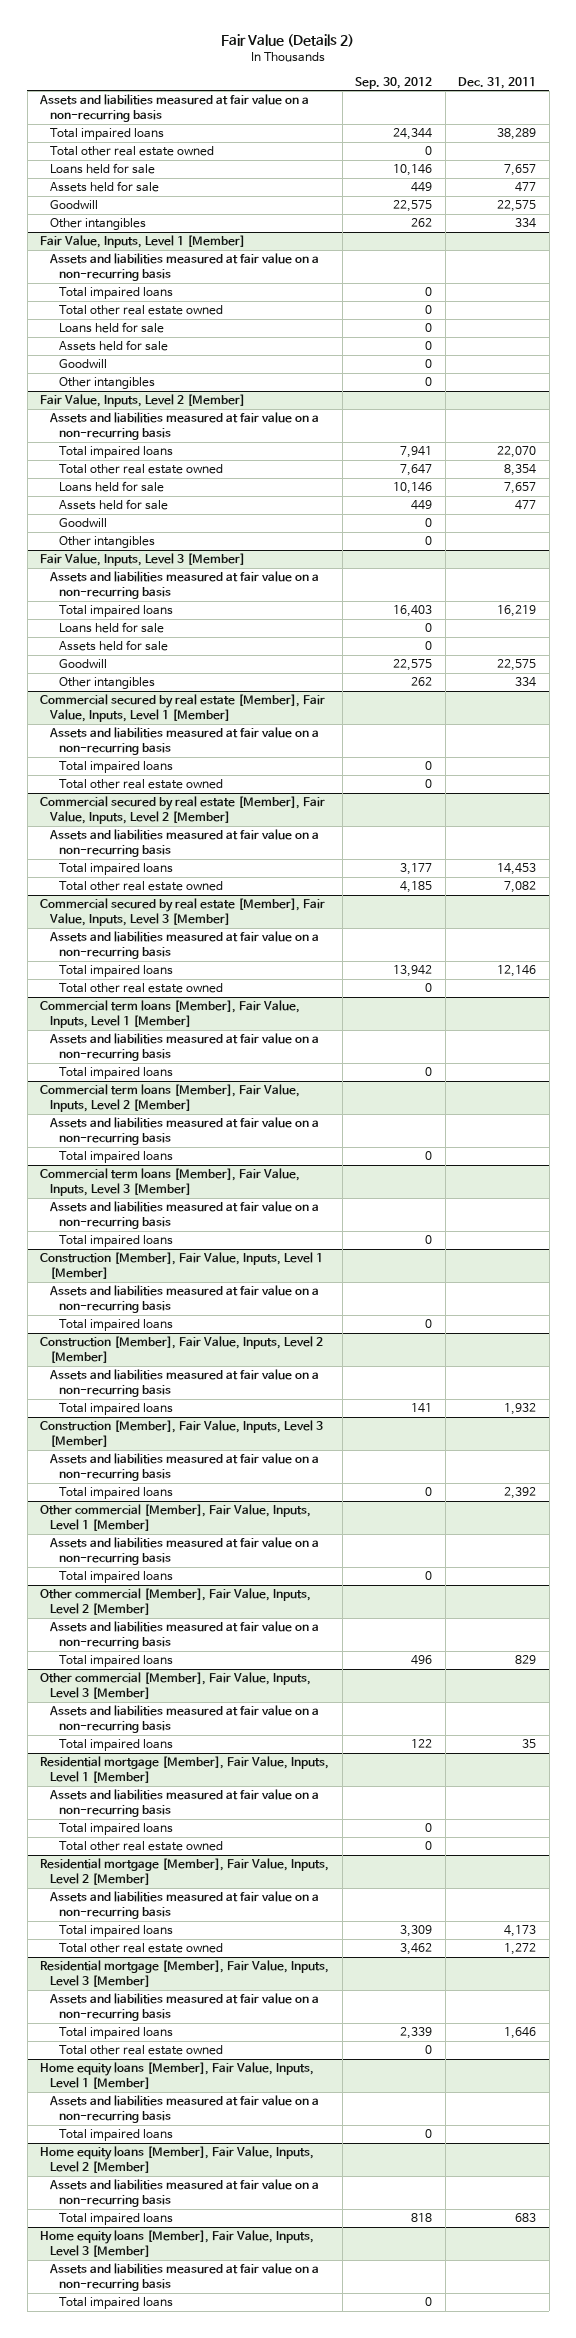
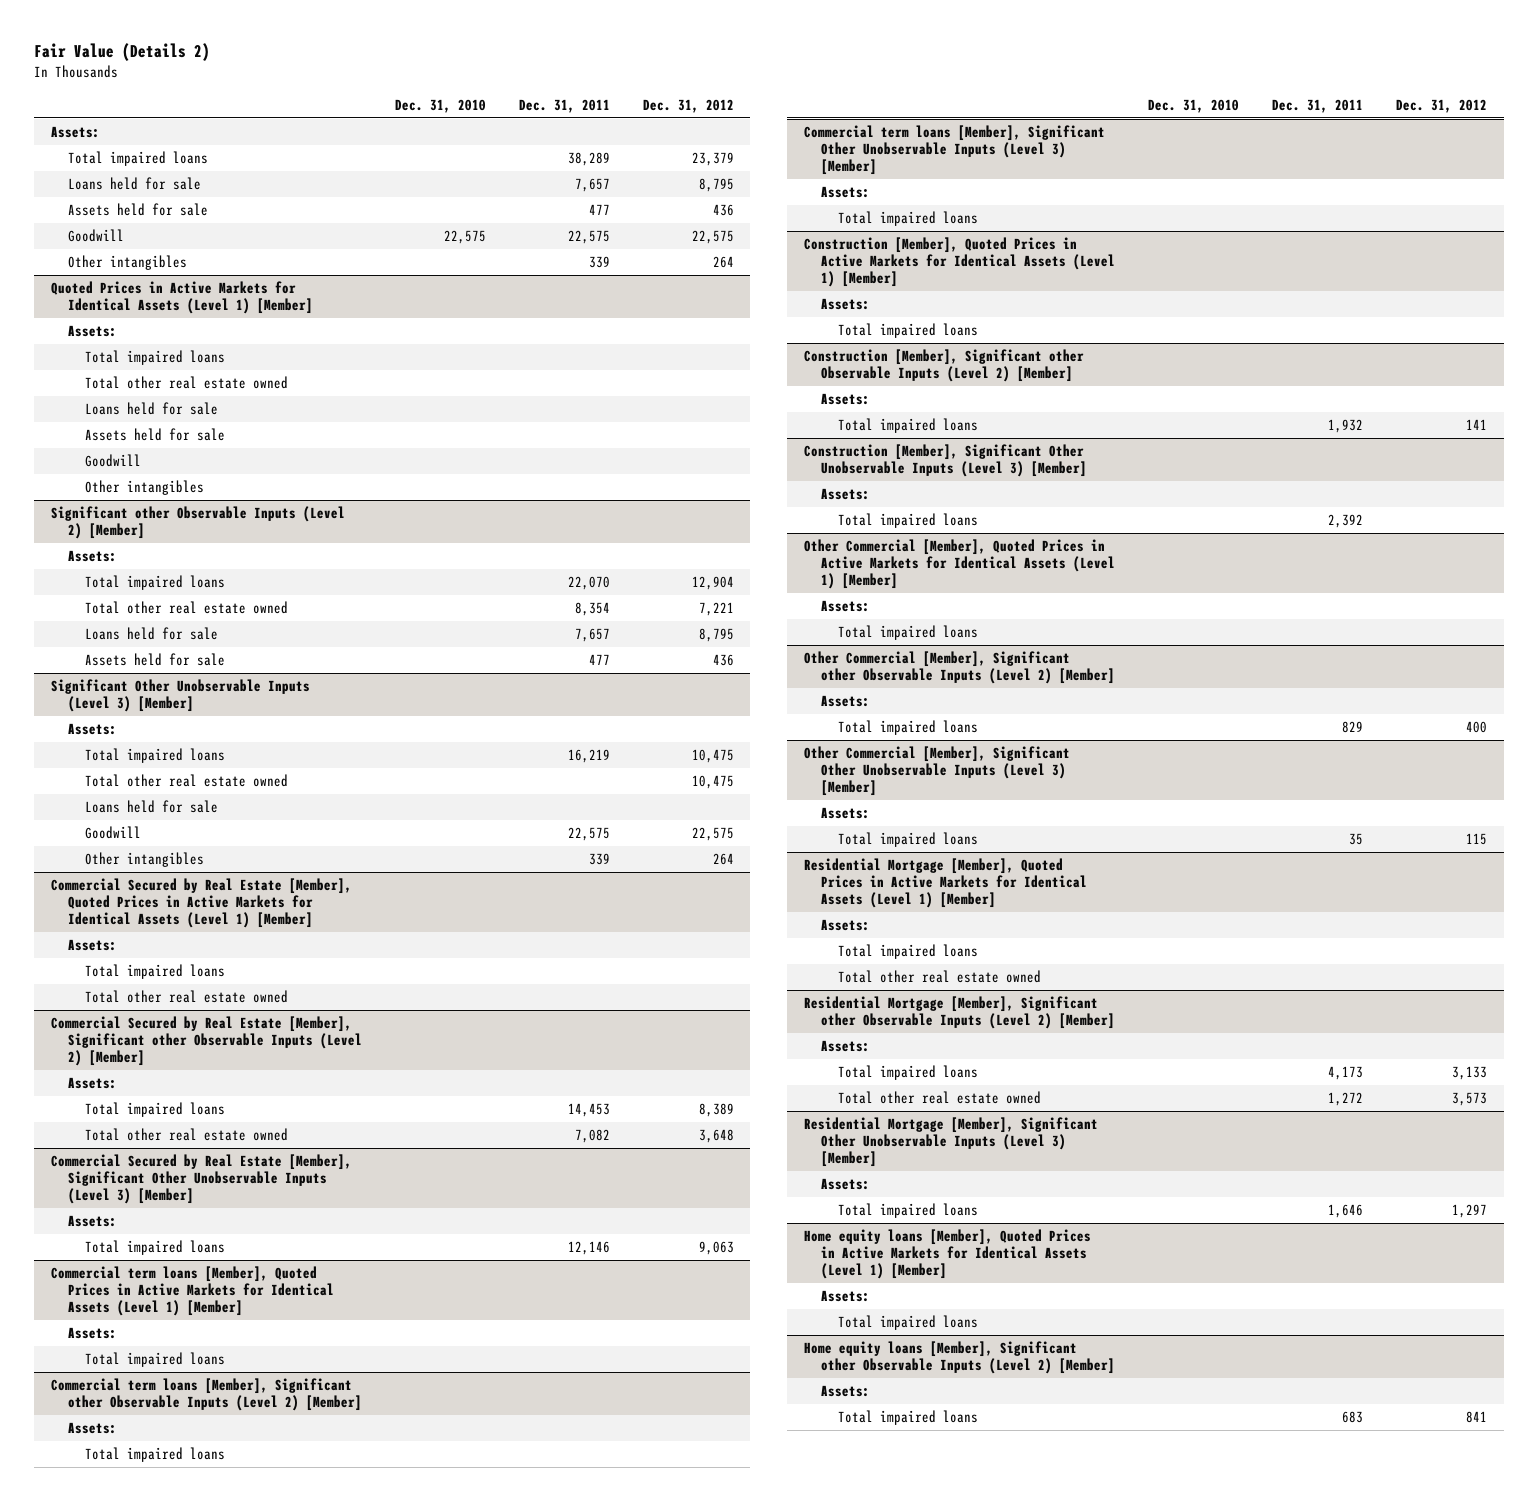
[355,76,433,89] Sep. 30, 2012 -> none
none -> [394,98,486,113] Dec. 31, 2010
none -> [642,98,734,113] Dec. 31, 2012
[39,94,310,123] Assets and liabilities measured at fair value on a non-recurring basis -> none
none -> [50,126,100,139] Assets:
[49,146,214,157] Total other real estate owned -> none
[40,235,246,249] Fair Value, Inputs, Level 1 [Member] -> none
[48,253,319,282] Assets and liabilities measured at fair value on a non-recurring basis -> none
[59,287,174,300] Total impaired loans -> none
[59,305,224,316] Total other real estate owned -> none
[59,322,165,334] Loans held for sale -> none
[59,340,169,352] Assets held for sale -> none
[59,359,108,369] Goodwill -> none
[59,377,156,390] Other intangibles -> none
[48,412,319,441] Assets and liabilities measured at fair value on a non-recurring basis -> none
[515,218,537,229] 334 -> [588,256,610,269] 339
none -> [50,281,313,315] Quoted Prices in Active Markets for Identical Assets (Level 1) [Member]
none -> [67,325,117,338] Assets:
none -> [84,350,225,366] Total impaired loans
none -> [84,376,288,390] Total other real estate owned
none -> [84,402,218,416] Loans held for sale
none -> [84,428,225,442] Assets held for sale
none -> [84,454,141,468] Goodwill
none -> [84,480,204,496] Other intangibles
[40,394,246,408] Fair Value, Inputs, Level 2 [Member] -> [50,506,345,540] Significant other Observable Inputs (Level 2) [Member]
none -> [67,550,117,563] Assets:
[59,518,108,528] Goodwill -> none
[59,536,156,549] Other intangibles -> none
[48,571,319,600] Assets and liabilities measured at fair value on a non-recurring basis -> none
[40,553,246,567] Fair Value, Inputs, Level 3 [Member] -> [50,679,310,713] Significant Other Unobservable Inputs (Level 3) [Member]
none -> [67,723,117,736] Assets:
none -> [84,774,288,788] Total other real estate owned
[59,640,169,652] Assets held for sale -> none
[40,694,326,723] Commercial secured by real estate [Member], Fair Value, Inputs, Level 1 [Member] -> none
[48,727,319,756] Assets and liabilities measured at fair value on a non-recurring basis -> none
[59,761,174,774] Total impaired loans -> none
[59,779,224,790] Total other real estate owned -> none
[48,829,319,858] Assets and liabilities measured at fair value on a non-recurring basis -> none
[515,677,537,688] 334 -> [588,853,610,866] 339
none -> [50,878,352,929] Commercial Secured by Real Estate [Member], Quoted Prices in Active Markets for Identical Assets (Level 1) [Member]
none -> [67,939,117,952] Assets:
none -> [84,964,225,980] Total impaired loans
none -> [84,990,288,1004] Total other real estate owned
[40,796,326,825] Commercial secured by real estate [Member], Fair Value, Inputs, Level 2 [Member] -> [50,1016,362,1067] Commercial Secured by Real Estate [Member], Significant other Observable Inputs (Level 2) [Member]
none -> [67,1077,117,1090] Assets:
[48,931,319,960] Assets and liabilities measured at fair value on a non-recurring basis -> none
[40,898,326,927] Commercial secured by real estate [Member], Fair Value, Inputs, Level 3 [Member] -> [50,1154,352,1205] Commercial Secured by Real Estate [Member], Significant Other Unobservable Inputs (Level 3) [Member]
none -> [67,1215,117,1228] Assets:
[59,983,224,994] Total other real estate owned -> none
[40,1000,301,1029] Commercial term loans [Member], Fair Value, Inputs, Level 1 [Member] -> none
[48,1033,319,1062] Assets and liabilities measured at fair value on a non-recurring basis -> none
[59,1067,174,1080] Total impaired loans -> none
[48,1117,319,1146] Assets and liabilities measured at fair value on a non-recurring basis -> none
none -> [50,1266,334,1317] Commercial term loans [Member], Quoted Prices in Active Markets for Identical Assets (Level 1) [Member]
none -> [67,1327,117,1340] Assets:
none -> [84,1352,225,1368] Total impaired loans
[40,1084,301,1113] Commercial term loans [Member], Fair Value, Inputs, Level 2 [Member] -> [50,1378,362,1412] Commercial term loans [Member], Significant other Observable Inputs (Level 2) [Member]
none -> [67,1422,117,1435] Assets:
[48,1201,319,1230] Assets and liabilities measured at fair value on a non-recurring basis -> none
[40,1168,301,1197] Commercial term loans [Member], Fair Value, Inputs, Level 3 [Member] -> [803,125,1105,176] Commercial term loans [Member], Significant Other Unobservable Inputs (Level 3) [Member]
none -> [820,186,870,199] Assets:
[40,1252,324,1280] Construction [Member], Fair Value, Inputs, Level 1 [Member] -> none
[48,1285,319,1314] Assets and liabilities measured at fair value on a non-recurring basis -> none
[59,1319,174,1332] Total impaired loans -> none
[48,1369,319,1398] Assets and liabilities measured at fair value on a non-recurring basis -> none
none -> [803,237,1115,288] Construction [Member], Quoted Prices in Active Markets for Identical Assets (Level 1) [Member]
none -> [820,298,870,311] Assets:
none -> [837,323,978,339] Total impaired loans
[40,1336,324,1364] Construction [Member], Fair Value, Inputs, Level 2 [Member] -> [803,349,1084,383] Construction [Member], Significant other Observable Inputs (Level 2) [Member]
none -> [820,393,870,406] Assets:
[48,1453,319,1482] Assets and liabilities measured at fair value on a non-recurring basis -> none
[40,1420,324,1448] Construction [Member], Fair Value, Inputs, Level 3 [Member] -> [803,444,1087,478] Construction [Member], Significant Other Unobservable Inputs (Level 3) [Member]
none -> [820,488,870,501] Assets:
[40,1504,312,1532] Other commercial [Member], Fair Value, Inputs, Level 1 [Member] -> none
[48,1537,319,1566] Assets and liabilities measured at fair value on a non-recurring basis -> none
[59,1571,174,1584] Total impaired loans -> none
[48,1621,319,1650] Assets and liabilities measured at fair value on a non-recurring basis -> none
none -> [803,539,1115,590] Other Commercial [Member], Quoted Prices in Active Markets for Identical Assets (Level 1) [Member]
none -> [820,600,870,613] Assets:
none -> [837,625,978,641] Total impaired loans
[40,1588,312,1616] Other commercial [Member], Fair Value, Inputs, Level 2 [Member] -> [803,651,1115,685] Other Commercial [Member], Significant other Observable Inputs (Level 2) [Member]
none -> [820,695,870,708] Assets:
[48,1705,319,1734] Assets and liabilities measured at fair value on a non-recurring basis -> none
[40,1672,312,1700] Other commercial [Member], Fair Value, Inputs, Level 3 [Member] -> [803,746,1070,797] Other Commercial [Member], Significant Other Unobservable Inputs (Level 3) [Member]
none -> [820,807,870,820] Assets:
[40,1756,330,1784] Residential mortgage [Member], Fair Value, Inputs, Level 1 [Member] -> none
[48,1789,319,1818] Assets and liabilities measured at fair value on a non-recurring basis -> none
[59,1823,174,1836] Total impaired loans -> none
[59,1841,224,1852] Total other real estate owned -> none
[48,1891,319,1920] Assets and liabilities measured at fair value on a non-recurring basis -> none
none -> [803,858,1087,909] Residential Mortgage [Member], Quoted Prices in Active Markets for Identical Assets (Level 1) [Member]
none -> [820,919,870,932] Assets:
none -> [837,944,978,960] Total impaired loans
none -> [837,970,1041,984] Total other real estate owned
[40,1858,330,1886] Residential mortgage [Member], Fair Value, Inputs, Level 2 [Member] -> [803,996,1115,1030] Residential Mortgage [Member], Significant other Observable Inputs (Level 2) [Member]
none -> [820,1040,870,1053] Assets:
[48,1993,319,2022] Assets and liabilities measured at fair value on a non-recurring basis -> none
[40,1960,330,1988] Residential mortgage [Member], Fair Value, Inputs, Level 3 [Member] -> [803,1117,1098,1168] Residential Mortgage [Member], Significant Other Unobservable Inputs (Level 3) [Member]
none -> [820,1178,870,1191] Assets:
[59,2045,224,2056] Total other real estate owned -> none
[40,2062,315,2090] Home equity loans [Member], Fair Value, Inputs, Level 1 [Member] -> none
[48,2095,319,2124] Assets and liabilities measured at fair value on a non-recurring basis -> none
[59,2129,174,2142] Total impaired loans -> none
[48,2179,319,2208] Assets and liabilities measured at fair value on a non-recurring basis -> none
none -> [803,1229,1091,1280] Home equity loans [Member], Quoted Prices in Active Markets for Identical Assets (Level 1) [Member]
none -> [820,1290,870,1303] Assets:
none -> [837,1315,978,1331] Total impaired loans
[40,2146,315,2174] Home equity loans [Member], Fair Value, Inputs, Level 2 [Member] -> [803,1341,1115,1375] Home equity loans [Member], Significant other Observable Inputs (Level 2) [Member]
none -> [820,1385,870,1398] Assets:
[40,2230,315,2258] Home equity loans [Member], Fair Value, Inputs, Level 3 [Member] -> none
[48,2263,319,2292] Assets and liabilities measured at fair value on a non-recurring basis -> none
[59,2297,174,2310] Total impaired loans -> none

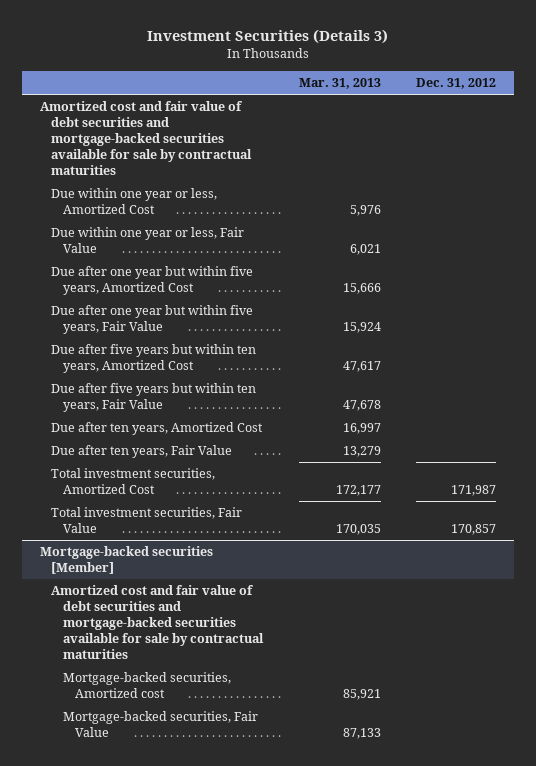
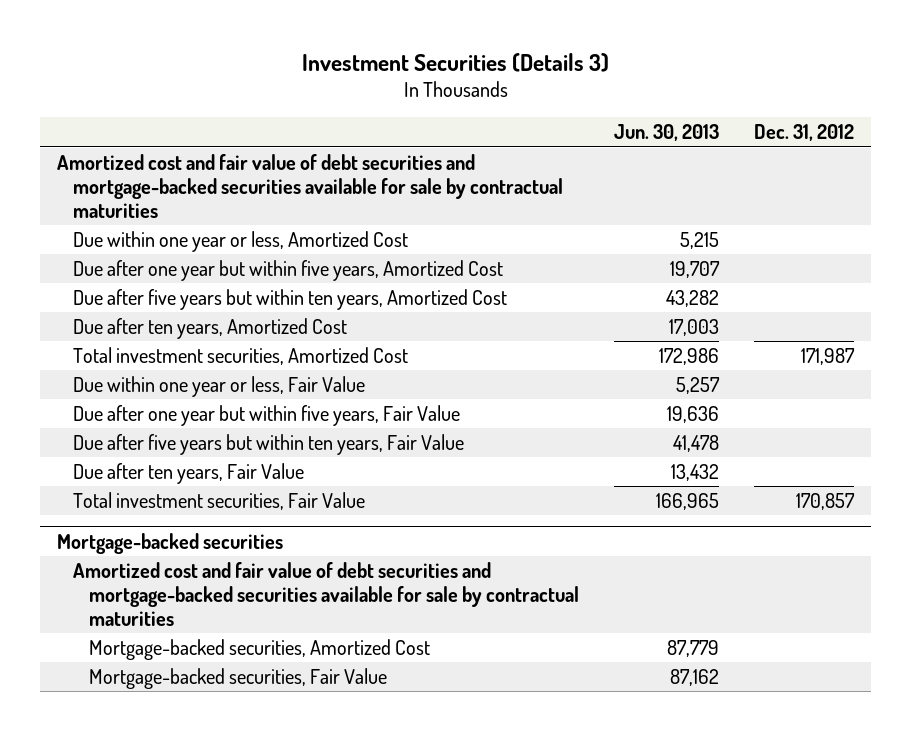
[298,78,381,90] Mar. 31, 2013 -> none
none -> [613,124,719,142] Jun. 30, 2013
[51,227,245,254] Due within one year or less, Fair Value -> [73,375,366,397] Due within one year or less, Fair Value
[51,305,254,335] Due after one year but within five years, Fair Value -> [73,404,461,426] Due after one year but within five years, Fair Value
[51,383,257,413] Due after five years but within ten years, Fair Value -> [73,433,465,455] Due after five years but within ten years, Fair Value
[51,445,233,459] Due after ten years, Fair Value -> [73,462,305,484] Due after ten years, Fair Value
[39,546,213,575] Mortgage-backed securities [Member] -> [57,532,284,554] Mortgage-backed securities
[63,672,232,699] Mortgage-backed securities, Amortized cost -> [89,638,431,660] Mortgage-backed securities, Amortized Cost

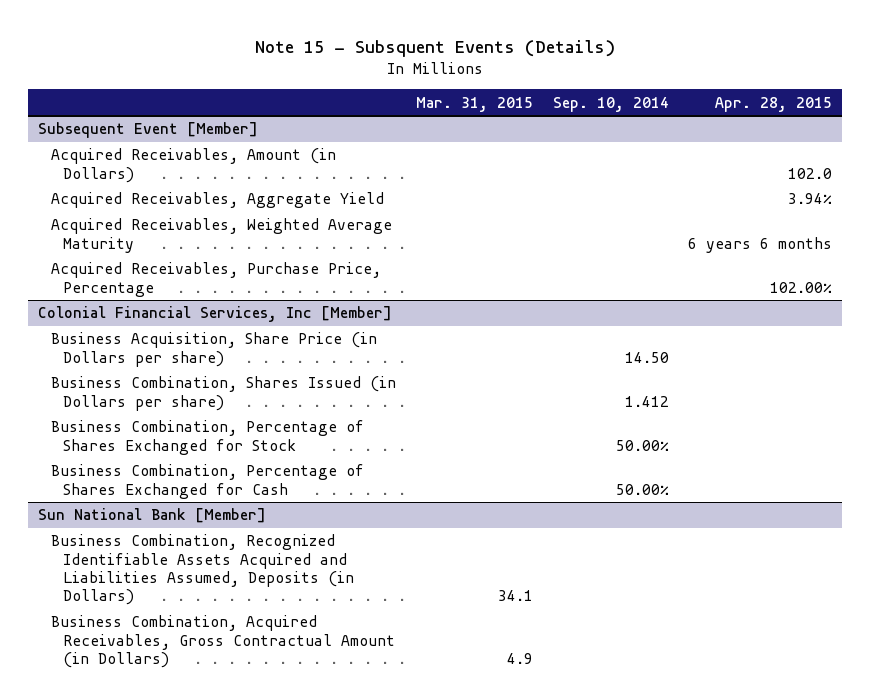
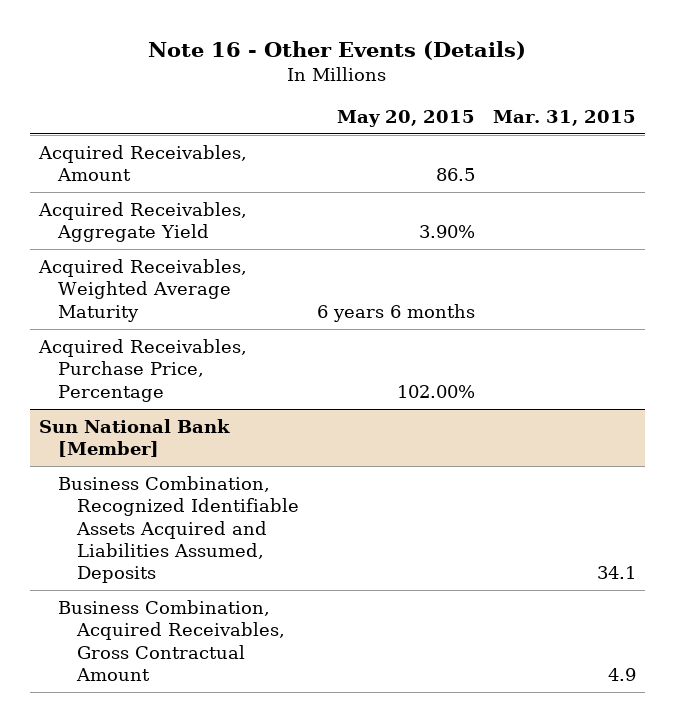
[255,39,616,57] Note 15 - Subsquent Events (Details) -> [148,41,527,61] Note 16 - Other Events (Details)
[552,96,669,112] Sep. 10, 2014 -> none
[715,96,833,112] Apr. 28, 2015 -> none
none -> [337,109,476,127] May 20, 2015
[38,122,259,139] Subsequent Event [Member] -> none
[50,148,336,183] Acquired Receivables, Amount (in Dollars) -> none
[50,192,384,209] Acquired Receivables, Aggregate Yield -> none
[50,218,392,253] Acquired Receivables, Weighted Average Maturity -> none
[50,262,381,297] Acquired Receivables, Purchase Price, Percentage -> none
[38,306,393,323] Colonial Financial Services, Inc [Member] -> none
[50,332,377,367] Business Acquisition, Share Price (in Dollars per share) -> none
[50,376,396,411] Business Combination, Shares Issued (in Dollars per share) -> none
[50,420,364,455] Business Combination, Percentage of Shares Exchanged for Stock -> none
[50,464,364,499] Business Combination, Percentage of Shares Exchanged for Cash -> none
none -> [37,144,247,182] Acquired Receivables, Amount
none -> [37,201,247,243] Acquired Receivables, Aggregate Yield
none -> [37,258,247,322] Acquired Receivables, Weighted Average Maturity
none -> [37,338,247,402] Acquired Receivables, Purchase Price, Percentage
[50,534,355,606] Business Combination, Recognized Identifiable Assets Acquired and Liabilities Assumed, Deposits (in Dollars) -> [57,475,299,584] Business Combination, Recognized Identifiable Assets Acquired and Liabilities Assumed, Deposits
[50,615,396,669] Business Combination, Acquired Receivables, Gross Contractual Amount (in Dollars) -> [57,599,285,682] Business Combination, Acquired Receivables, Gross Contractual Amount

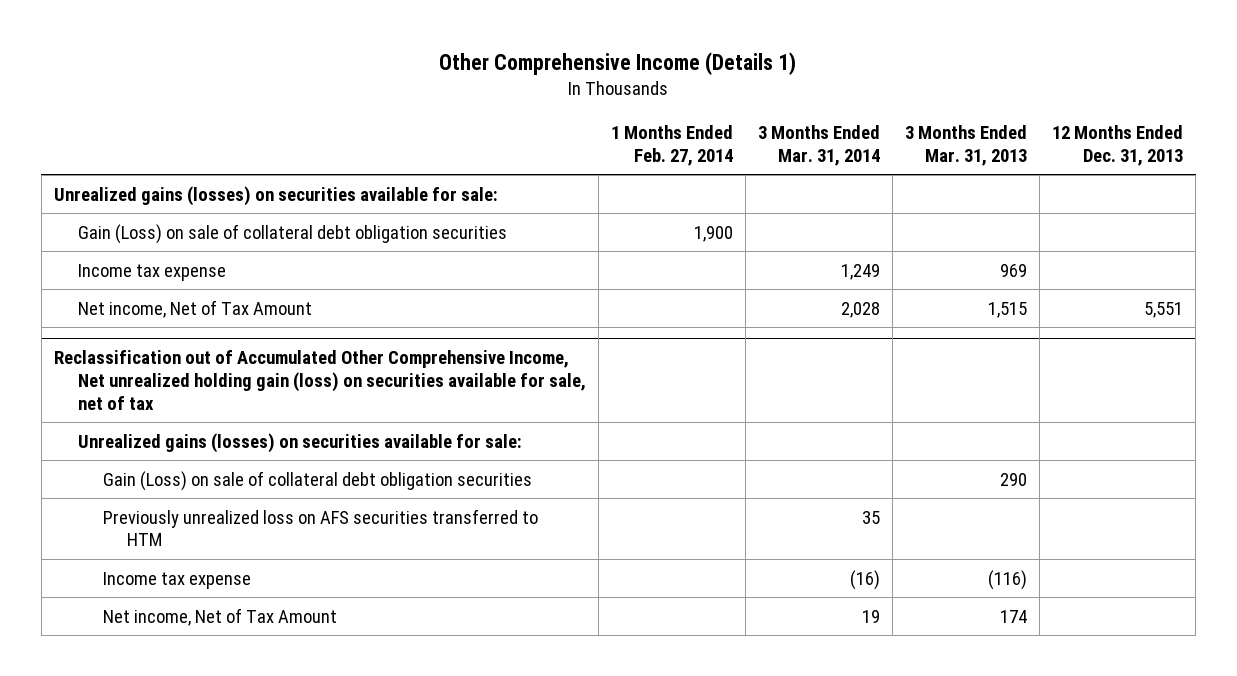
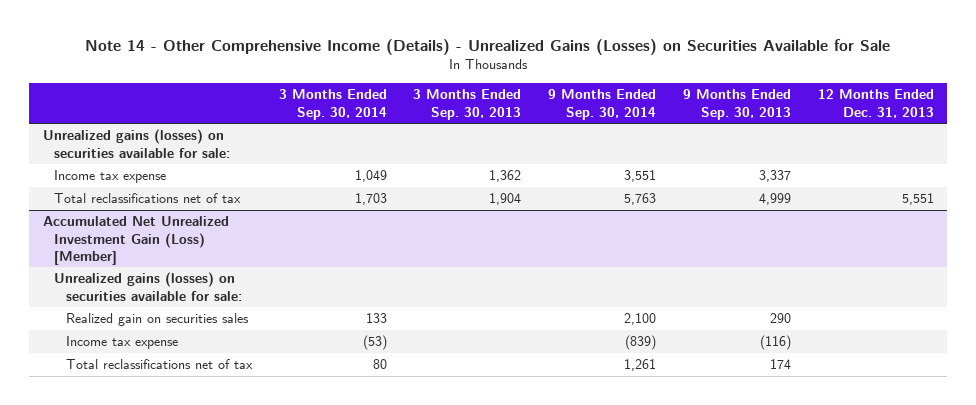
[439,51,797,75] Other Comprehensive Income (Details 1) -> [85,38,891,55] Note 14 - Other Comprehensive Income (Details) - Unrealized Gains (Losses) on Securities Available for Sale
[611,125,734,167] 1 Months Ended Feb. 27, 2014 -> none
[758,125,881,167] 3 Months Ended Mar. 31, 2014 -> none
[905,125,1028,167] 3 Months Ended Mar. 31, 2013 -> none
none -> [278,89,387,120] 3 Months Ended Sep. 30, 2014
none -> [413,89,522,120] 3 Months Ended Sep. 30, 2013
none -> [548,89,657,120] 9 Months Ended Sep. 30, 2014
none -> [682,89,791,120] 9 Months Ended Sep. 30, 2013
[78,223,508,244] Gain (Loss) on sale of collateral debt obligation securities -> none
[53,349,587,410] Reclassification out of Accumulated Other Comprehensive Income, Net unrealized holding gain (loss) on securities available for sale, net of tax -> none
[78,432,523,453] Unrealized gains (losses) on securities available for sale: -> none
[102,470,532,491] Gain (Loss) on sale of collateral debt obligation securities -> none
[102,508,538,547] Previously unrealized loss on AFS securities transferred to HTM -> none
[102,571,251,589] Income tax expense -> none
[102,607,337,626] Net income, Net of Tax Amount -> none
[78,299,313,318] Net income, Net of Tax Amount -> [54,193,242,204] Total reclassifications net of tax
none -> [42,216,229,265] Accumulated Net Unrealized Investment Gain (Loss) [Member]
none -> [54,272,243,301] Unrealized gains (losses) on securities available for sale:
none -> [66,313,250,327] Realized gain on securities sales
none -> [66,336,179,350] Income tax expense
none -> [66,359,254,370] Total reclassifications net of tax

